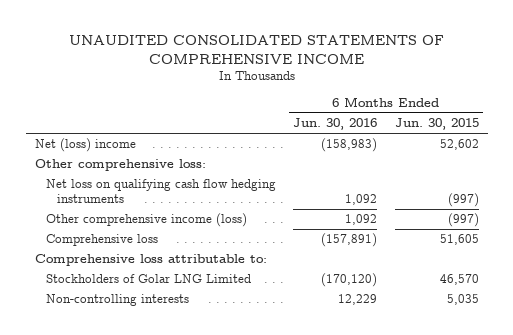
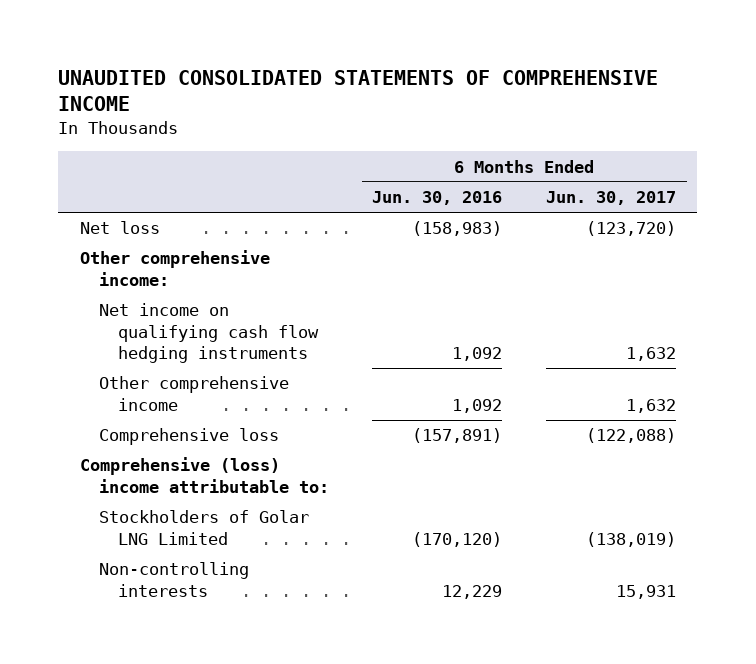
[394,118,479,131] Jun. 30, 2015 -> none
none -> [545,191,676,206] Jun. 30, 2017
[34,138,136,153] Net (loss) income -> [80,221,161,235] Net loss
[34,159,206,172] Other comprehensive loss: -> [80,250,271,286] Other comprehensive income:
[45,179,276,203] Net loss on qualifying cash flow hedging instruments -> [99,303,319,364] Net income on qualifying cash flow hedging instruments
[45,213,247,228] Other comprehensive income (loss) -> [99,376,290,411] Other comprehensive income
[34,254,267,267] Comprehensive loss attributable to: -> [80,457,330,493] Comprehensive (loss) income attributable to:

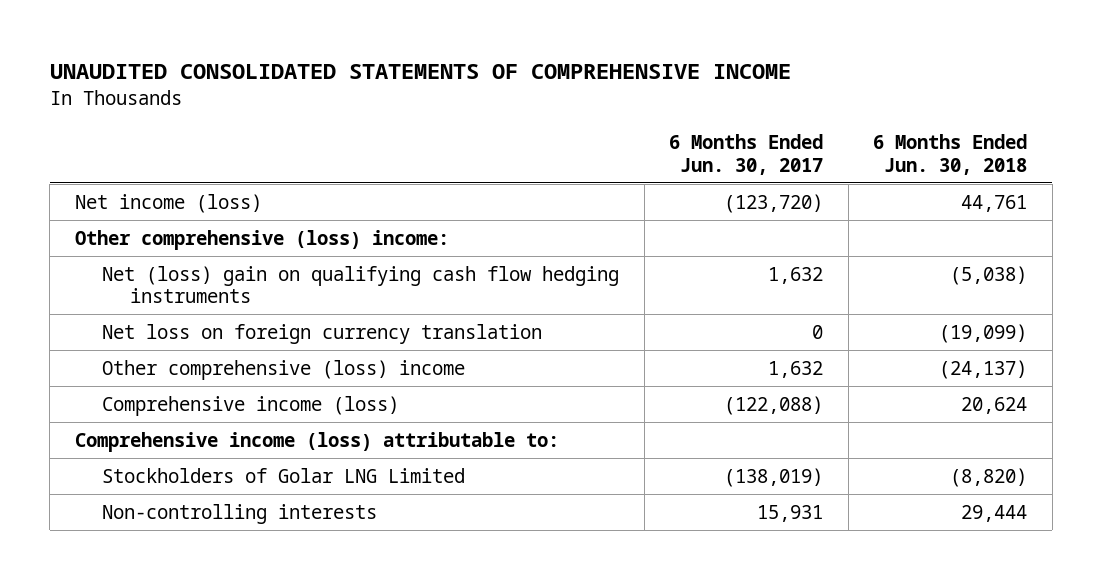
[372,191,503,206] Jun. 30, 2016 -> none
none -> [873,133,1028,175] 6 Months Ended Jun. 30, 2018
[80,221,161,235] Net loss -> [74,193,262,213] Net income (loss)
[80,250,271,286] Other comprehensive income: -> [74,229,449,250] Other comprehensive (loss) income:
[99,303,319,364] Net income on qualifying cash flow hedging instruments -> [102,265,620,304] Net (loss) gain on qualifying cash flow hedging instruments
none -> [102,323,543,344] Net loss on foreign currency translation
[99,376,290,411] Other comprehensive income -> [102,359,466,380] Other comprehensive (loss) income
[99,428,280,446] Comprehensive loss -> [102,395,400,416] Comprehensive income (loss)
[80,457,330,493] Comprehensive (loss) income attributable to: -> [74,431,559,452] Comprehensive income (loss) attributable to:

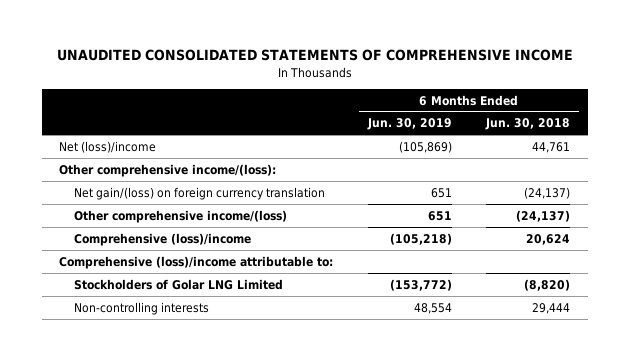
[669,133,824,175] 6 Months Ended Jun. 30, 2017 -> none
none -> [366,118,452,131] Jun. 30, 2019
[102,265,620,304] Net (loss) gain on qualifying cash flow hedging instruments -> none
[74,193,262,213] Net income (loss) -> [59,140,157,153] Net (loss)/income
[74,229,449,250] Other comprehensive (loss) income: -> [59,163,277,177] Other comprehensive income/(loss):
[102,323,543,344] Net loss on foreign currency translation -> [74,186,326,200] Net gain/(loss) on foreign currency translation
[939,323,1028,343] (19,099) -> [524,186,571,199] (24,137)
[102,359,466,380] Other comprehensive (loss) income -> [74,209,288,223] Other comprehensive income/(loss)
[102,395,400,416] Comprehensive income (loss) -> [74,232,252,246] Comprehensive (loss)/income
[74,431,559,452] Comprehensive income (loss) attributable to: -> [59,255,334,269] Comprehensive (loss)/income attributable to:

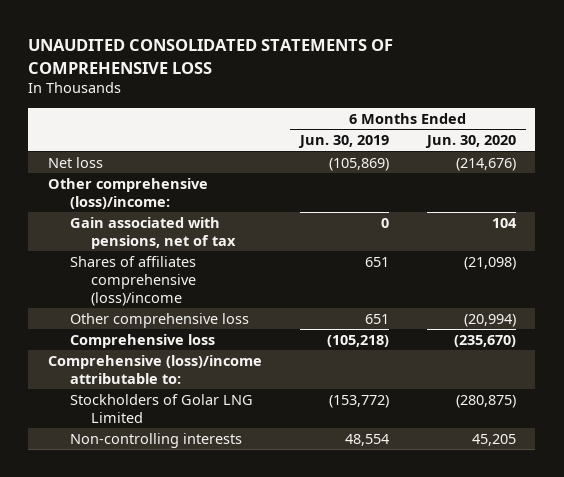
[56,49,573,62] UNAUDITED CONSOLIDATED STATEMENTS OF COMPREHENSIVE INCOME -> [28,39,394,74] UNAUDITED CONSOLIDATED STATEMENTS OF COMPREHENSIVE LOSS
[485,118,571,131] Jun. 30, 2018 -> none
none -> [424,135,516,149] Jun. 30, 2020
[59,140,157,153] Net (loss)/income -> [47,156,103,168] Net loss
[59,163,277,177] Other comprehensive income/(loss): -> [47,177,208,209] Other comprehensive (loss)/income:
none -> [69,216,237,249] Gain associated with pensions, net of tax
[74,186,326,200] Net gain/(loss) on foreign currency translation -> [69,255,197,306] Shares of affiliates comprehensive (loss)/income
[74,209,288,223] Other comprehensive income/(loss) -> [69,312,249,328] Other comprehensive loss
[74,232,252,246] Comprehensive (loss)/income -> [69,333,215,348] Comprehensive loss

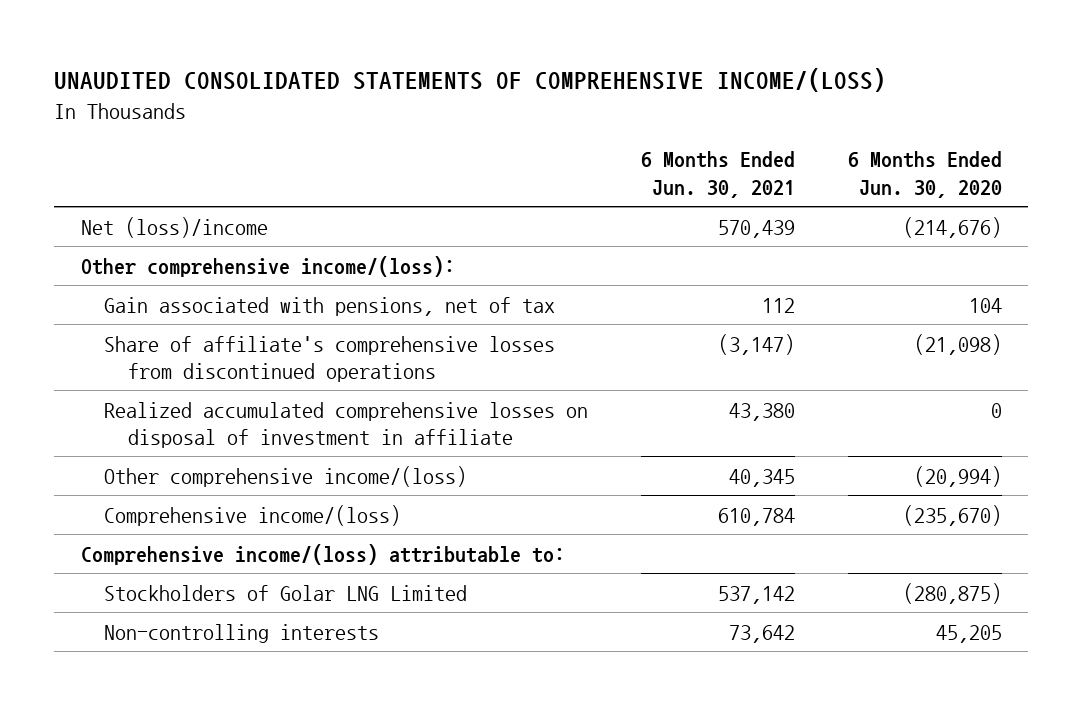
[28,39,394,74] UNAUDITED CONSOLIDATED STATEMENTS OF COMPREHENSIVE LOSS -> [54,68,887,93] UNAUDITED CONSOLIDATED STATEMENTS OF COMPREHENSIVE INCOME/(LOSS)
[297,135,389,149] Jun. 30, 2019 -> none
none -> [641,151,796,198] 6 Months Ended Jun. 30, 2021
[47,156,103,168] Net loss -> [80,216,268,238] Net (loss)/income
[47,177,208,209] Other comprehensive (loss)/income: -> [80,255,455,277] Other comprehensive income/(loss):
[69,255,197,306] Shares of affiliates comprehensive (loss)/income -> [104,335,556,382] Share of affiliate's comprehensive losses from discontinued operations
none -> [104,401,589,448] Realized accumulated comprehensive losses on disposal of investment in affiliate
[69,312,249,328] Other comprehensive loss -> [104,465,468,487] Other comprehensive income/(loss)
[69,333,215,348] Comprehensive loss -> [104,504,402,526] Comprehensive income/(loss)
[47,354,262,384] Comprehensive (loss)/income attributable to: -> [80,543,565,565] Comprehensive income/(loss) attributable to:

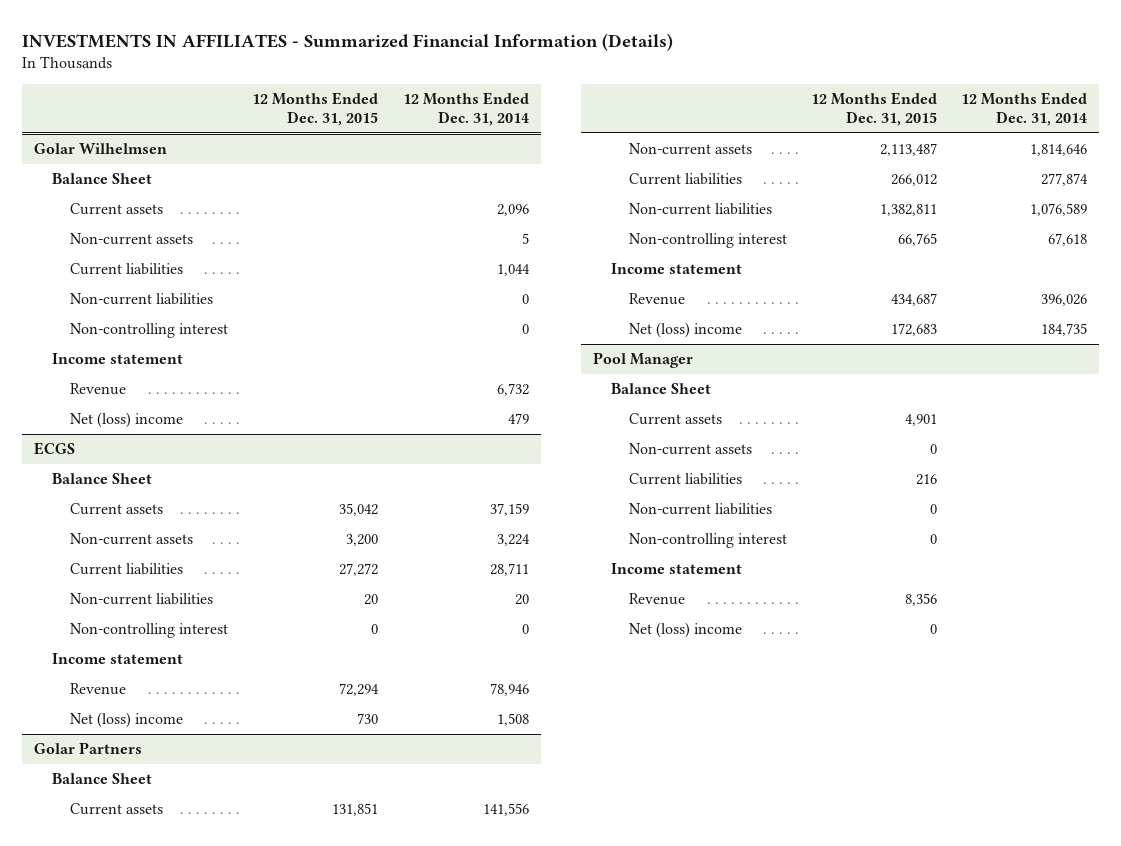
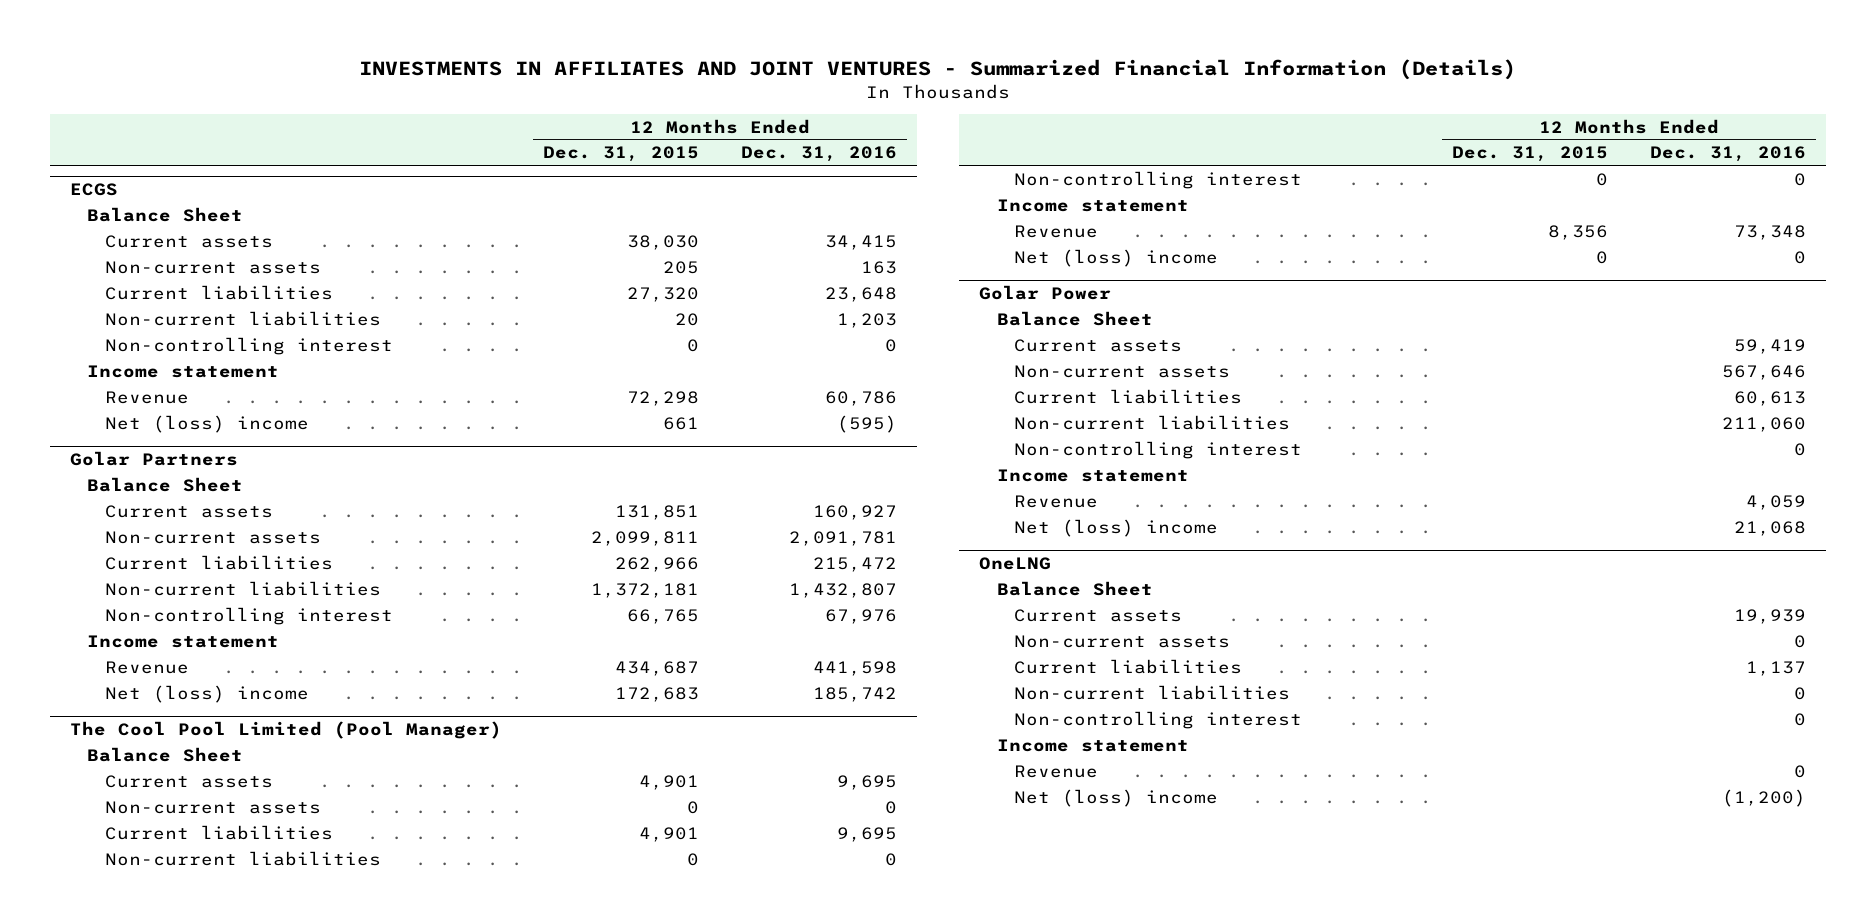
[21,32,673,51] INVESTMENTS IN AFFILIATES - Summarized Financial Information (Details) -> [358,59,1516,81] INVESTMENTS IN AFFILIATES AND JOINT VENTURES - Summarized Financial Information (Details)
[402,92,529,126] 12 Months Ended Dec. 31, 2014 -> none
none -> [740,146,897,163] Dec. 31, 2016
[33,143,167,155] Golar Wilhelmsen -> none
[52,173,153,185] Balance Sheet -> none
[70,203,164,216] Current assets -> none
[70,233,194,246] Non-current assets -> none
[70,263,184,276] Current liabilities -> none
[70,293,214,306] Non-current liabilities -> none
[70,323,229,339] Non-controlling interest -> none
[52,353,184,365] Income statement -> none
[70,383,127,396] Revenue -> none
[70,412,184,429] Net (loss) income -> none
[339,503,379,517] 35,042 -> [627,234,700,250] 38,030
[346,534,379,547] 3,200 -> [663,260,700,274] 205
[339,563,379,577] 27,272 -> [627,286,700,302] 27,320
[339,683,380,697] 72,294 -> [627,390,700,406] 72,298
[357,713,379,725] 730 -> [663,416,700,430] 661
[880,143,938,157] 2,113,487 -> [591,530,700,546] 2,099,811
[891,174,938,187] 266,012 -> [615,556,700,572] 262,966
[880,204,938,217] 1,382,811 -> [591,582,700,598] 1,372,181
[592,352,693,369] Pool Manager -> [70,721,503,740] The Cool Pool Limited (Pool Manager)
[916,474,938,486] 216 -> [639,826,700,842] 4,901
none -> [979,285,1112,301] Golar Power
none -> [996,310,1153,326] Balance Sheet
none -> [1013,338,1182,352] Current assets
none -> [1013,364,1230,378] Non-current assets
none -> [1013,388,1242,404] Current liabilities
none -> [1013,414,1290,430] Non-current liabilities
none -> [1013,440,1302,459] Non-controlling interest
none -> [996,468,1189,482] Income statement
none -> [1013,494,1098,508] Revenue
none -> [1013,518,1218,537] Net (loss) income
none -> [979,557,1052,571] OneLNG
none -> [996,580,1153,596] Balance Sheet
none -> [1013,608,1182,622] Current assets
none -> [1013,634,1230,648] Non-current assets
none -> [1013,658,1242,674] Current liabilities
none -> [1013,684,1290,700] Non-current liabilities
none -> [1013,710,1302,729] Non-controlling interest
none -> [996,738,1189,752] Income statement
none -> [1013,764,1098,778] Revenue
none -> [1013,788,1218,807] Net (loss) income

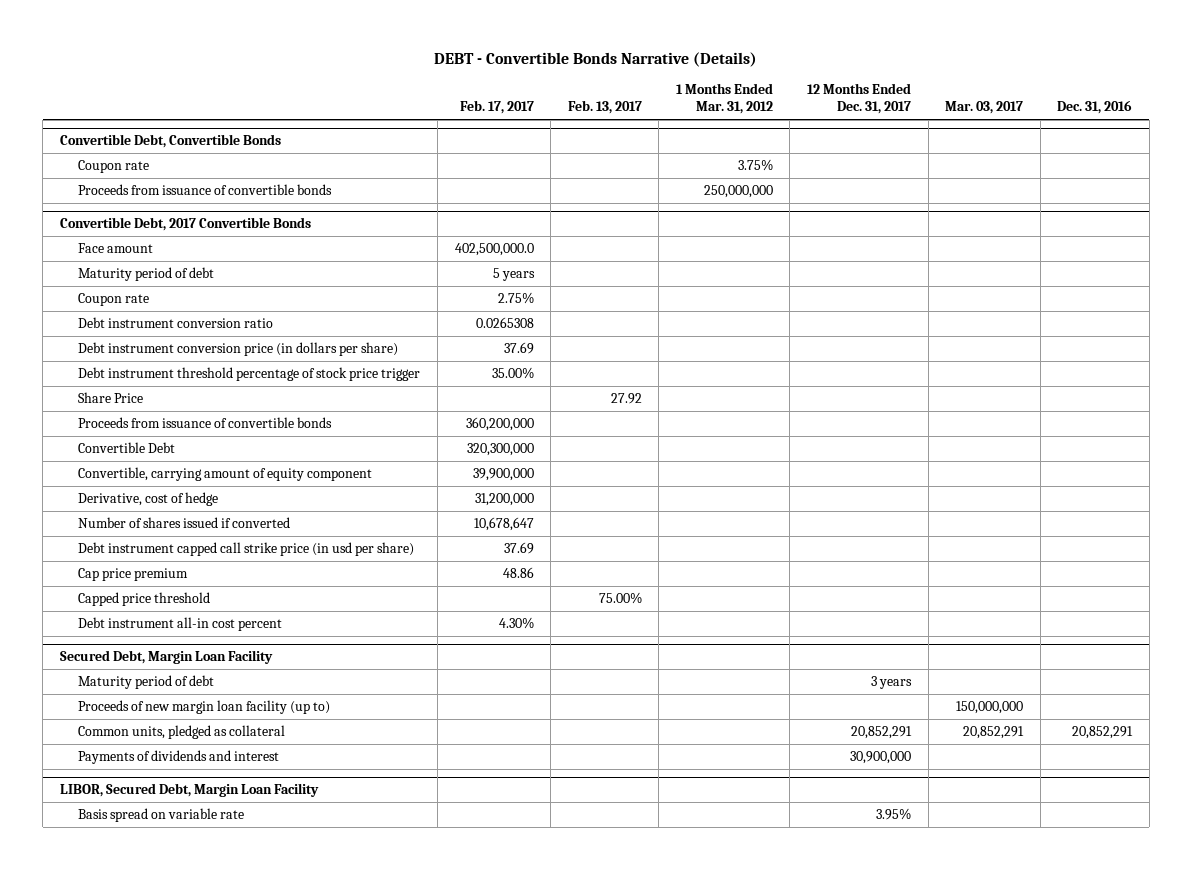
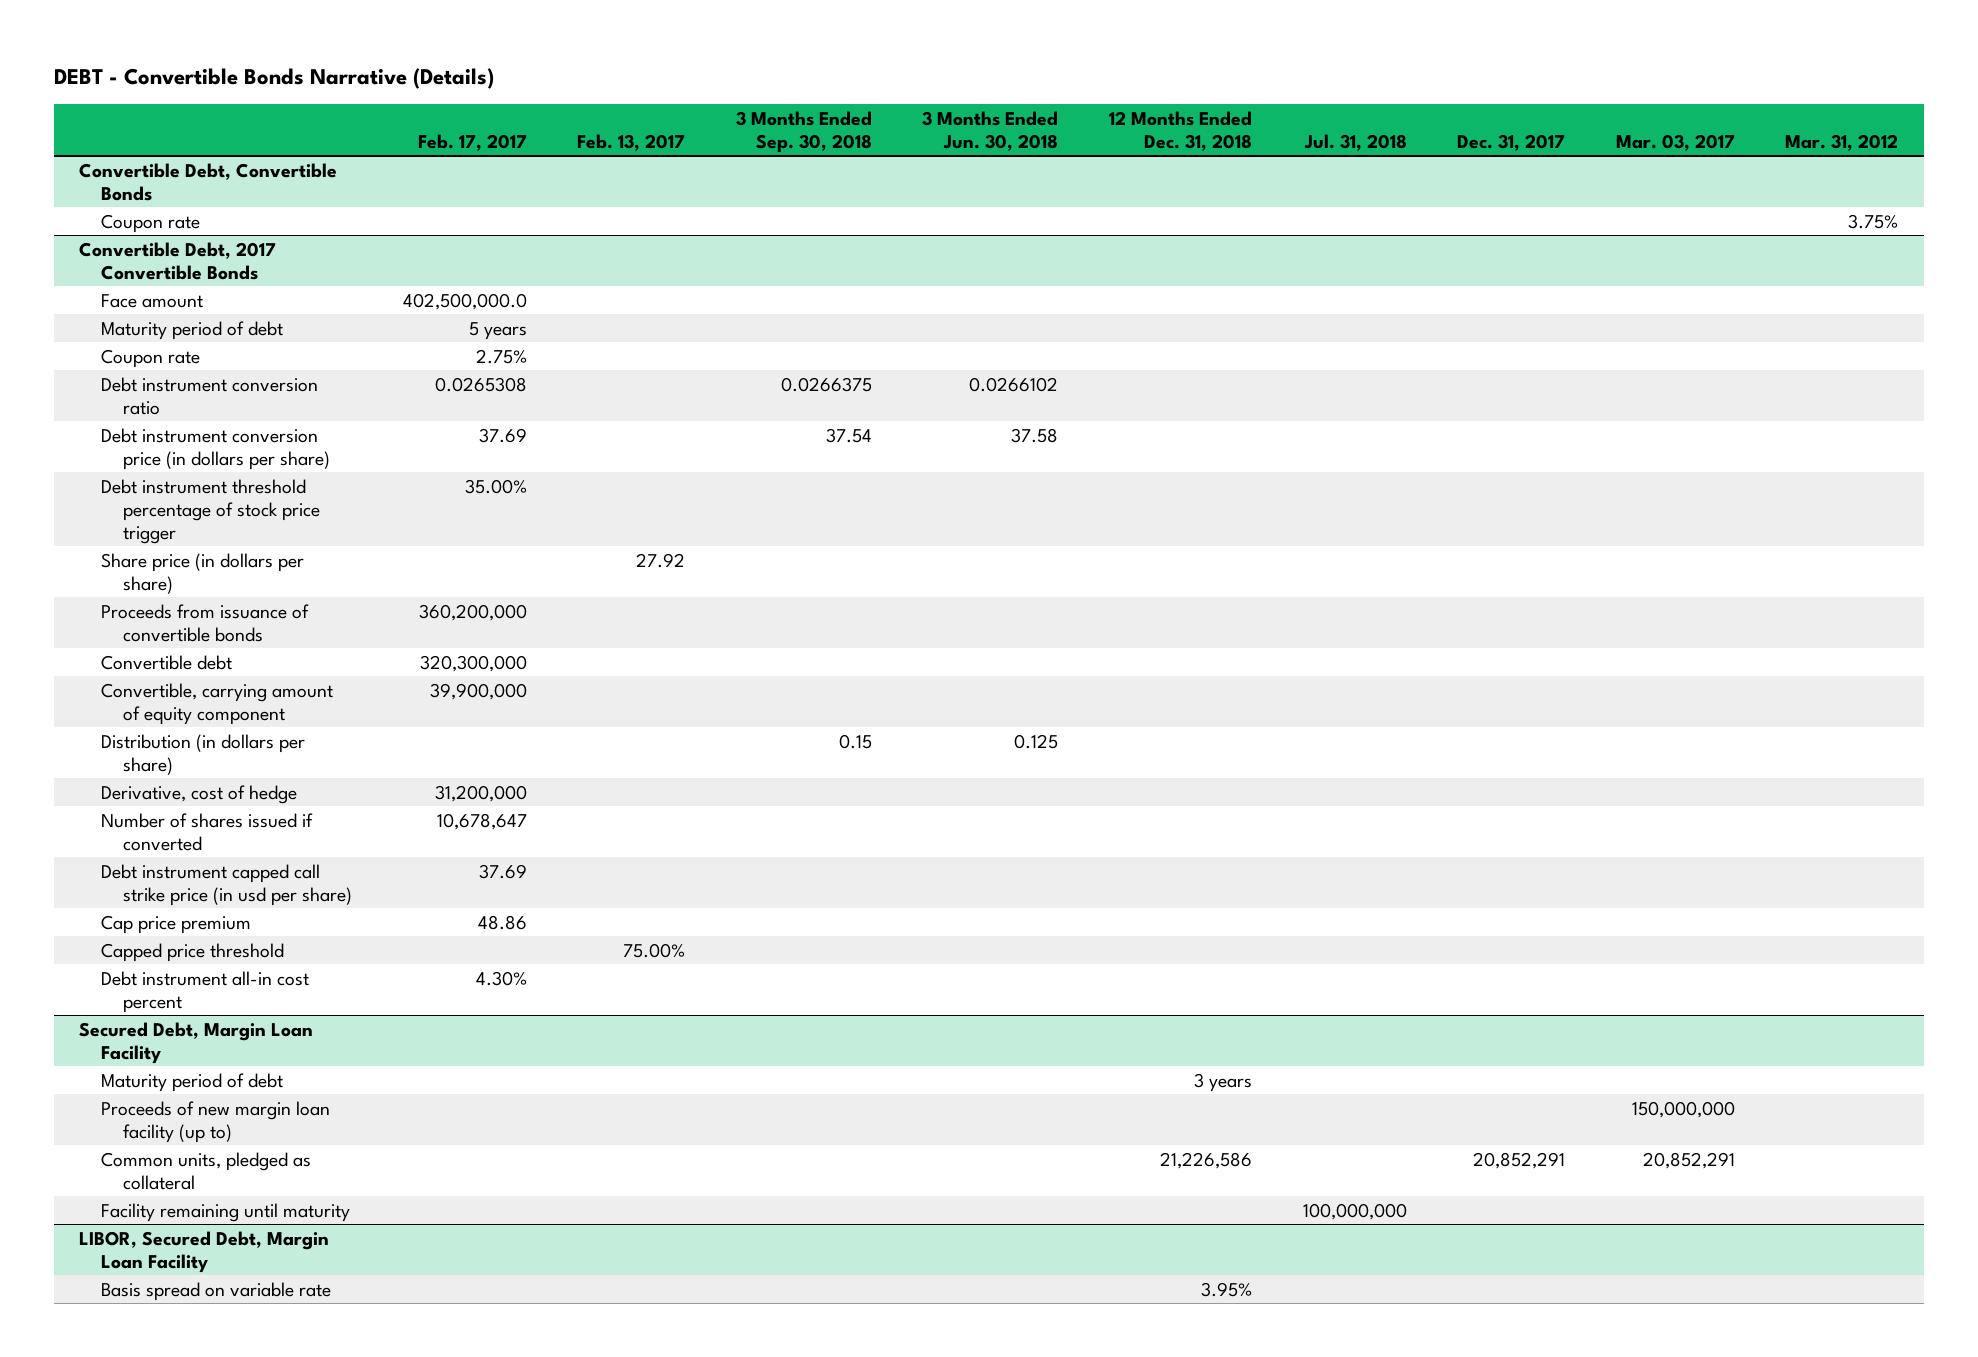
[675,83,773,115] 1 Months Ended Mar. 31, 2012 -> none
[806,83,911,115] 12 Months Ended Dec. 31, 2017 -> none
[1057,100,1133,115] Dec. 31, 2016 -> none
none -> [735,110,872,153] 3 Months Ended Sep. 30, 2018
none -> [922,110,1059,151] 3 Months Ended Jun. 30, 2018
none -> [1109,110,1253,151] 12 Months Ended Dec. 31, 2018
none -> [1303,133,1407,151] Jul. 31, 2018
none -> [1457,133,1566,151] Dec. 31, 2017
none -> [1785,133,1899,151] Mar. 31, 2012
[78,183,333,195] Proceeds from issuance of convertible bonds -> none
[78,391,144,403] Share Price -> [101,552,305,594] Share price (in dollars per share)
[78,441,176,453] Convertible Debt -> [101,654,233,670] Convertible debt
none -> [101,733,306,775] Distribution (in dollars per share)
[78,749,280,764] Payments of dividends and interest -> none
none -> [101,1202,351,1222] Facility remaining until maturity

